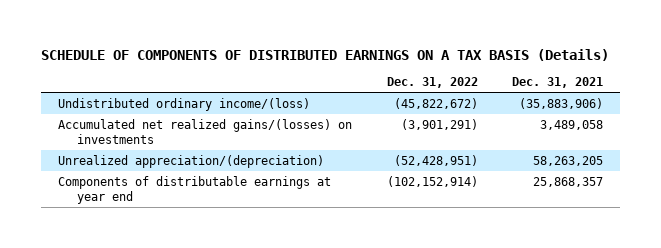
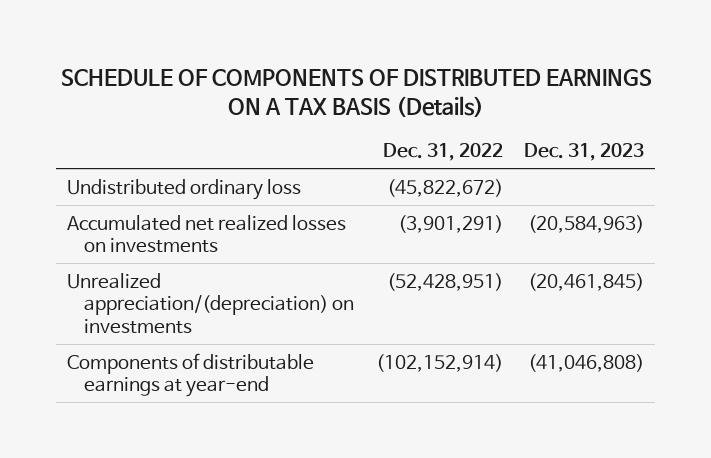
[511,77,603,89] Dec. 31, 2021 -> none
none -> [524,142,645,161] Dec. 31, 2023
[58,97,311,111] Undistributed ordinary income/(loss) -> [66,178,301,200] Undistributed ordinary loss
[58,118,353,144] Accumulated net realized gains/(losses) on investments -> [66,214,346,254] Accumulated net realized losses on investments
[58,154,325,168] Unrealized appreciation/(depreciation) -> [66,272,354,334] Unrealized appreciation/(depreciation) on investments
[58,175,332,204] Components of distributable earnings at year end -> [66,352,314,398] Components of distributable earnings at year-end

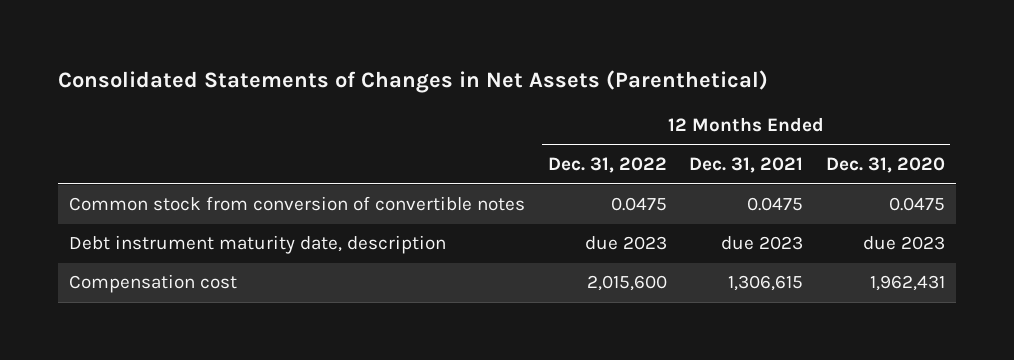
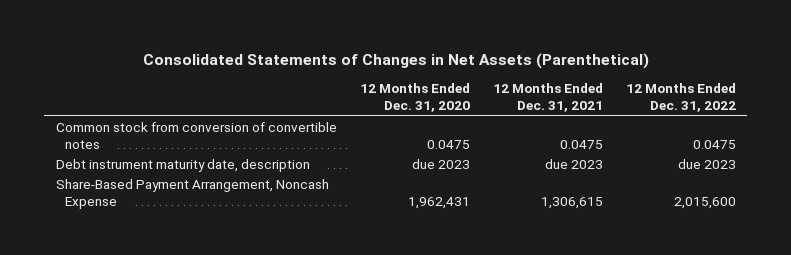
[69,274,238,294] Compensation cost -> [55,178,329,209] Share-Based Payment Arrangement, Noncash Expense

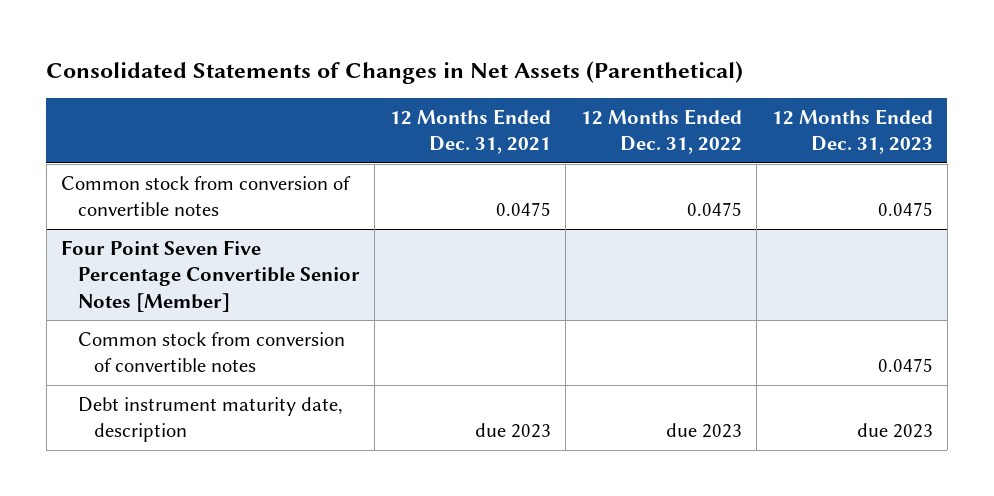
[359,83,470,113] 12 Months Ended Dec. 31, 2020 -> none
none -> [771,108,933,155] 12 Months Ended Dec. 31, 2023
none -> [61,239,360,312] Four Point Seven Five Percentage Convertible Senior Notes [Member]
none -> [77,331,345,373] Common stock from conversion of convertible notes
[55,178,329,209] Share-Based Payment Arrangement, Noncash Expense -> none

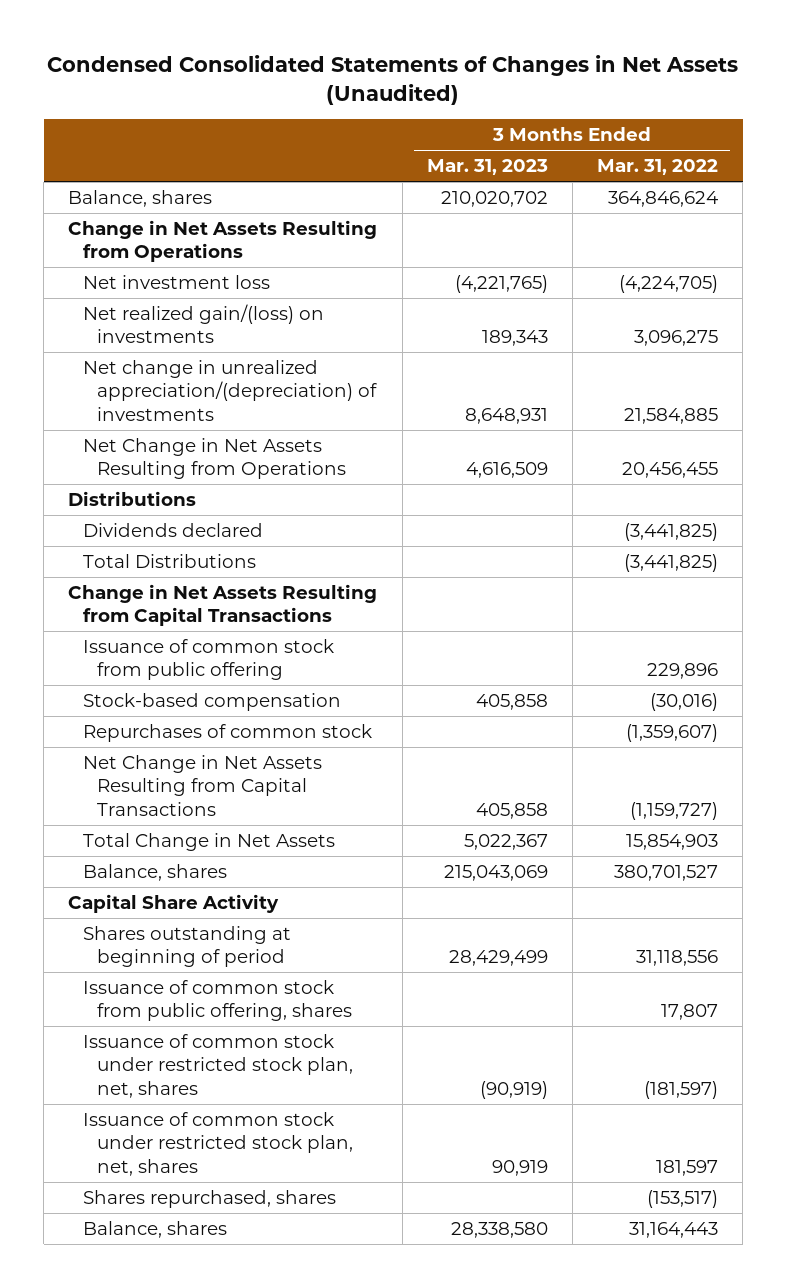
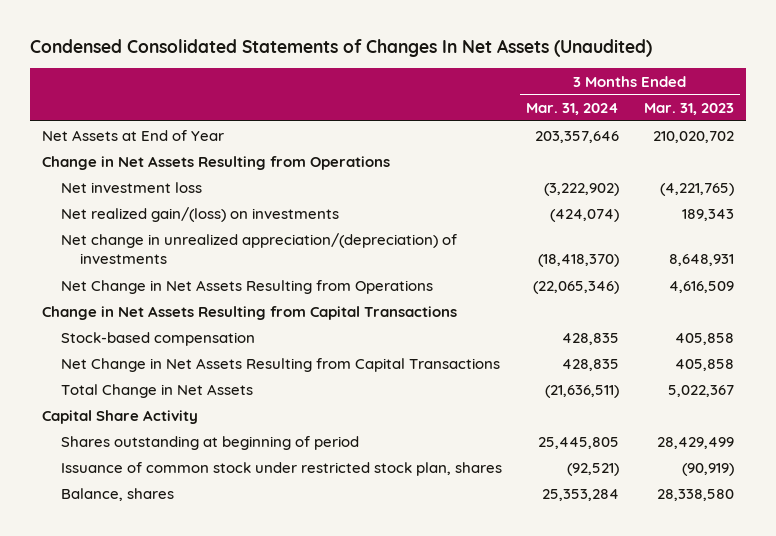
[47,55,739,105] Condensed Consolidated Statements of Changes in Net Assets (Unaudited) -> [29,39,652,58] Condensed Consolidated Statements of Changes In Net Assets (Unaudited)
[596,158,718,175] Mar. 31, 2022 -> none
none -> [526,103,620,116] Mar. 31, 2024
[68,189,213,207] Balance, shares -> [41,129,224,141] Net Assets at End of Year
[68,490,197,506] Distributions -> none
[82,522,263,537] Dividends declared -> none
[82,553,256,568] Total Distributions -> none
[82,638,334,681] Issuance of common stock from public offering -> none
[82,723,372,742] Repurchases of common stock -> none
[82,863,227,881] Balance, shares -> none
[82,979,353,1022] Issuance of common stock from public offering, shares -> none
[82,1111,354,1176] Issuance of common stock under restricted stock plan, net, shares -> none
[82,1189,336,1208] Shares repurchased, shares -> none
[82,1033,354,1098] Issuance of common stock under restricted stock plan, net, shares -> [60,461,502,476] Issuance of common stock under restricted stock plan, shares

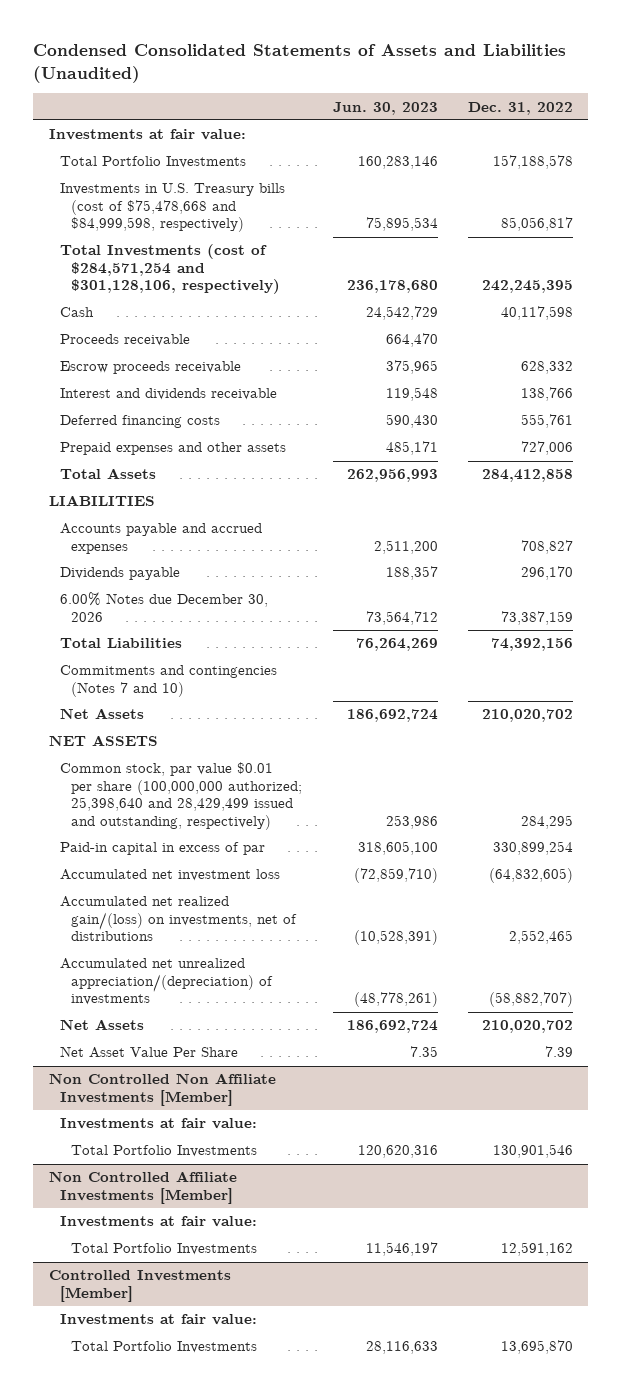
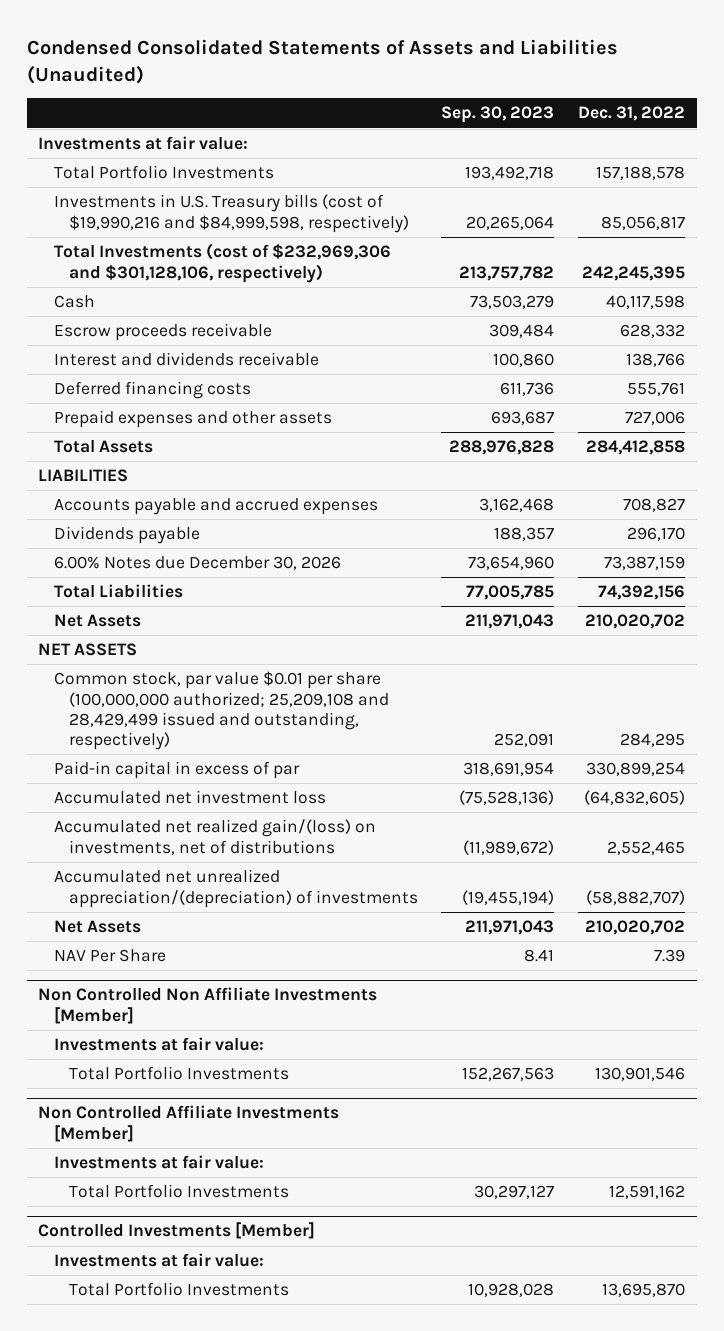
[332,101,438,115] Jun. 30, 2023 -> none
none -> [441,106,555,124] Sep. 30, 2023
[60,183,286,233] Investments in U.S. Treasury bills (cost of $75,478,668 and $84,999,598, respectively) -> [53,194,409,233] Investments in U.S. Treasury bills (cost of $19,990,216 and $84,999,598, respectively)
[60,244,281,295] Total Investments (cost of $284,571,254 and $301,128,106, respectively) -> [53,243,391,283] Total Investments (cost of $232,969,306 and $301,128,106, respectively)
[60,334,191,347] Proceeds receivable -> none
[60,665,278,697] Commitments and contingencies (Notes 7 and 10) -> none
[60,762,303,830] Common stock, par value $0.01 per share (100,000,000 authorized; 25,398,640 and 28,429,499 issued and outstanding, respectively) -> [53,671,389,751] Common stock, par value $0.01 per share (100,000,000 authorized; 25,209,108 and 28,429,499 issued and outstanding, respectively)
[60,1046,239,1059] Net Asset Value Per Share -> [53,949,166,963] NAV Per Share

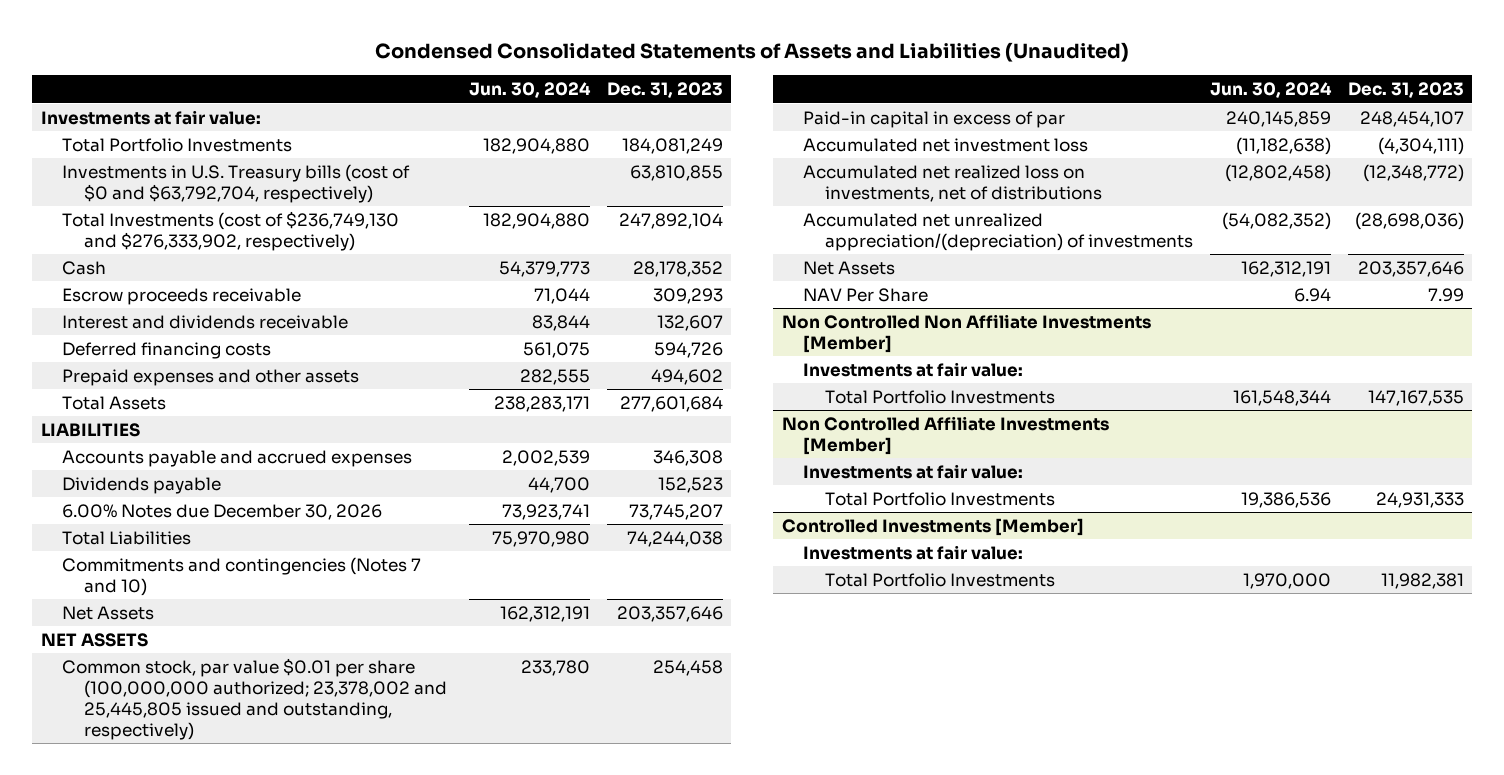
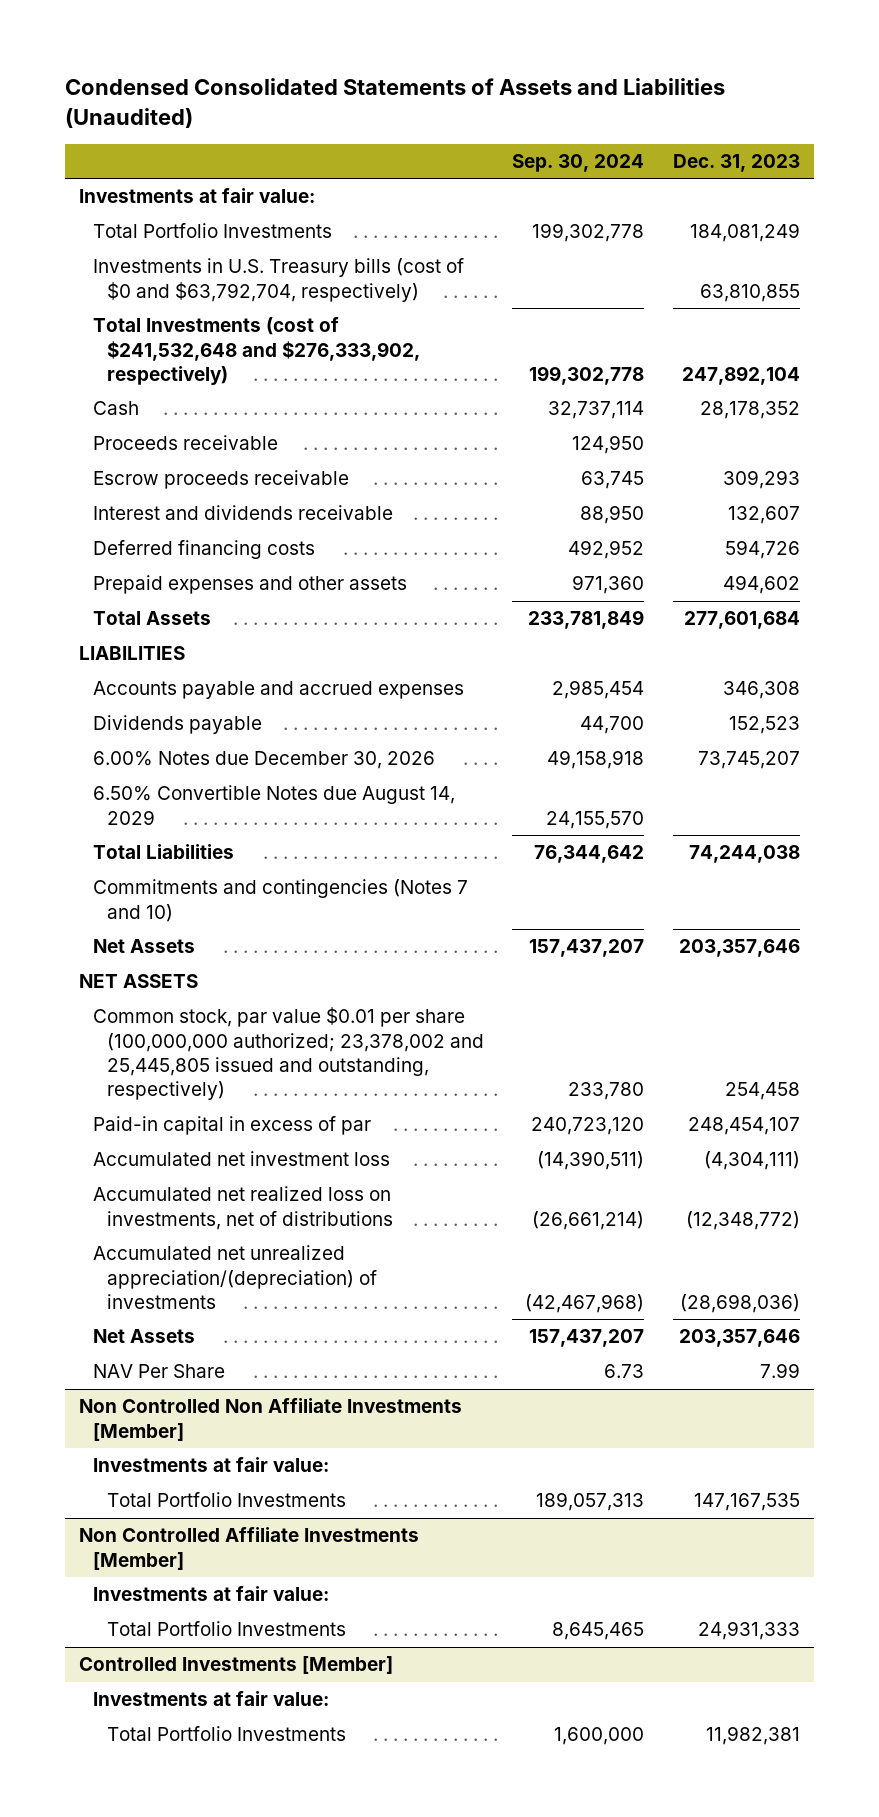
[468,82,591,99] Jun. 30, 2024 -> none
none -> [512,154,645,173] Sep. 30, 2024
[62,210,400,251] Total Investments (cost of $236,749,130 and $276,333,902, respectively) -> [93,317,420,385] Total Investments (cost of $241,532,648 and $276,333,902, respectively)
none -> [93,435,279,451] Proceeds receivable
none -> [93,785,456,825] 6.50% Convertible Notes due August 14, 2029

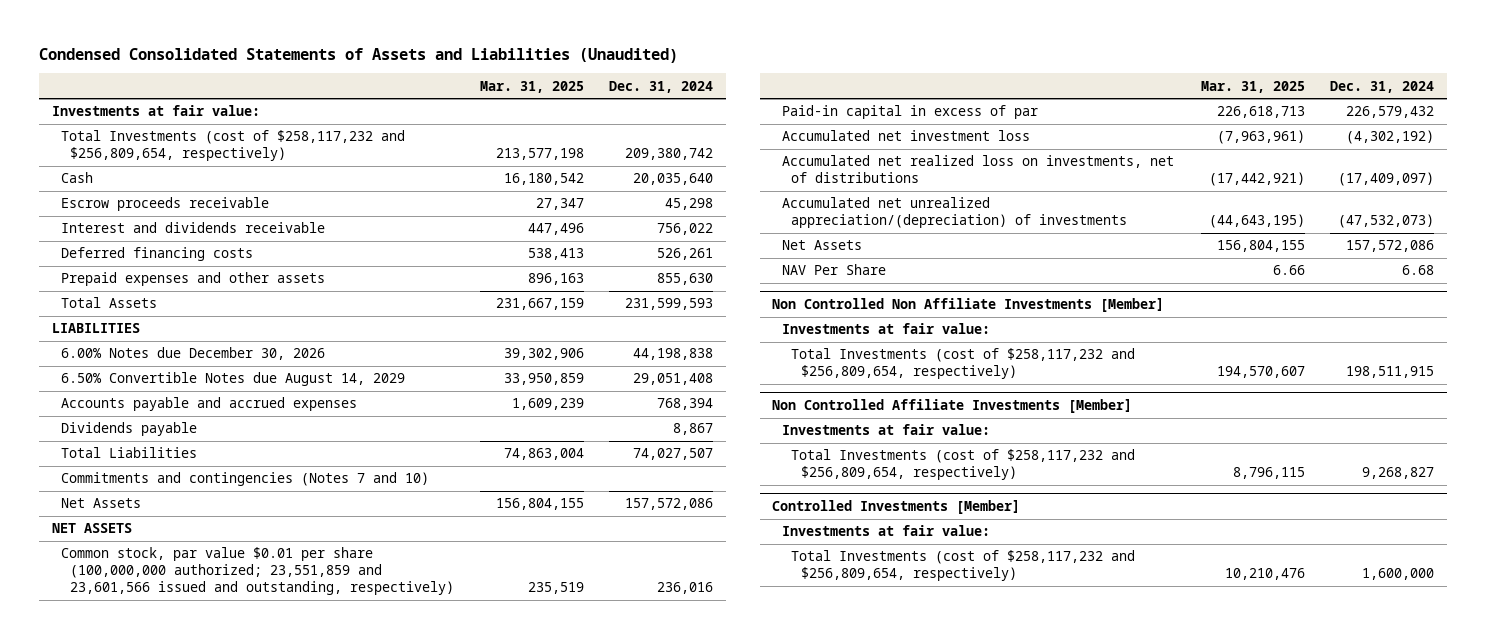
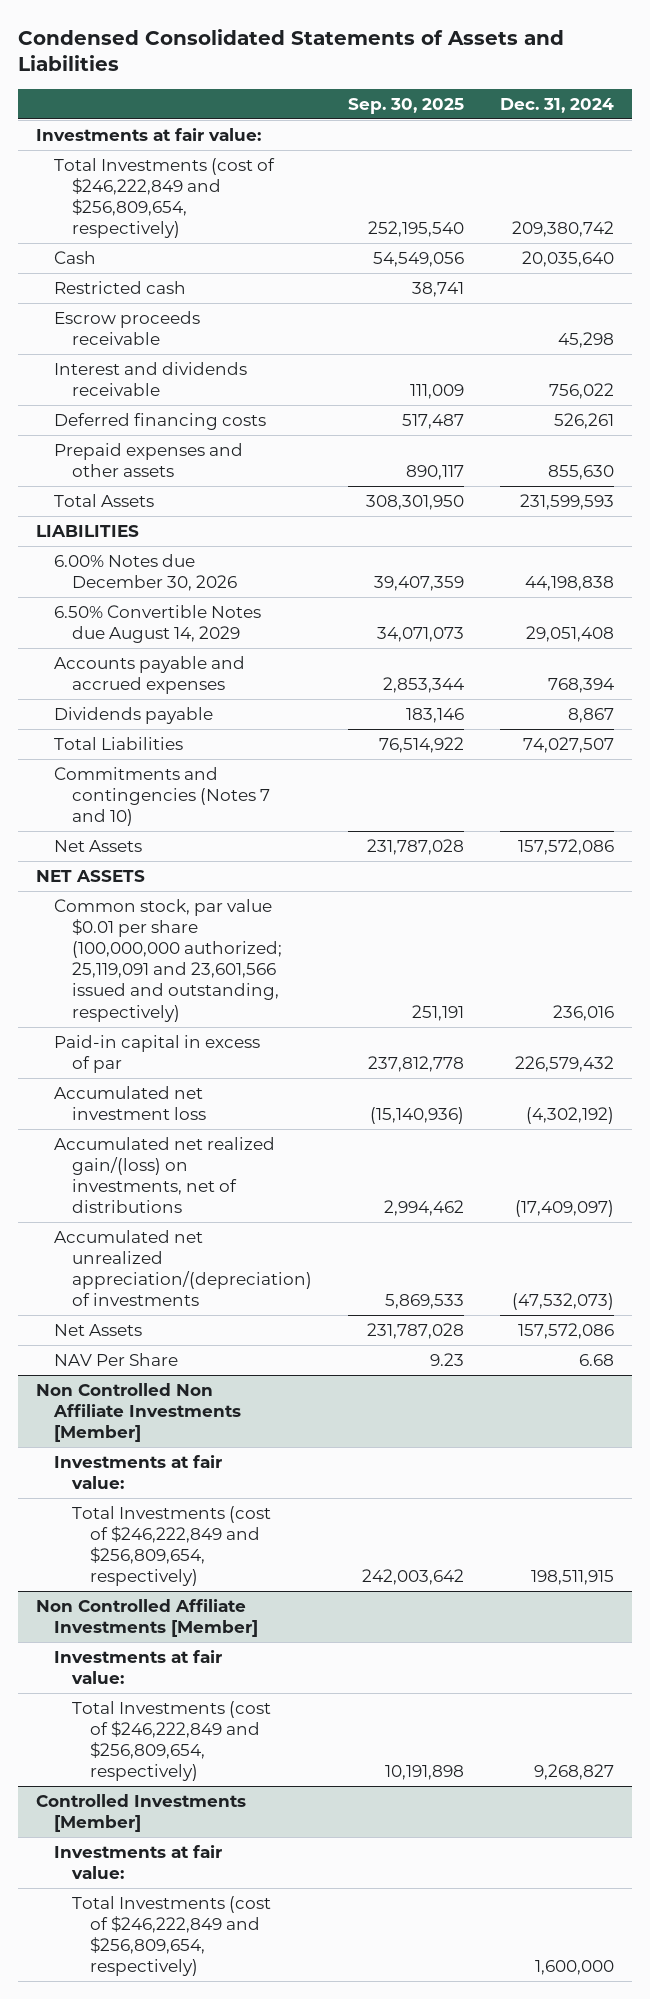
[38,47,678,63] Condensed Consolidated Statements of Assets and Liabilities (Unaudited) -> [17,28,564,72] Condensed Consolidated Statements of Assets and Liabilities
[479,80,584,93] Mar. 31, 2025 -> none
none -> [348,97,465,114] Sep. 30, 2025
[60,130,405,162] Total Investments (cost of $258,117,232 and $256,809,654, respectively) -> [53,157,275,239] Total Investments (cost of $246,222,849 and $256,809,654, respectively)
none -> [53,280,186,294] Restricted cash
[60,547,455,596] Common stock, par value $0.01 per share (100,000,000 authorized; 23,551,859 and 23,601,566 issued and outstanding, respectively) -> [53,898,282,1022] Common stock, par value $0.01 per share (100,000,000 authorized; 25,119,091 and 23,601,566 issued and outstanding, respectively)
[781,155,1174,184] Accumulated net realized loss on investments, net of distributions -> [53,1136,275,1214] Accumulated net realized gain/(loss) on investments, net of distributions
[791,348,1136,380] Total Investments (cost of $258,117,232 and $256,809,654, respectively) -> [71,1505,271,1587] Total Investments (cost of $246,222,849 and $256,809,654, respectively)
[791,449,1136,481] Total Investments (cost of $258,117,232 and $256,809,654, respectively) -> [71,1700,271,1782] Total Investments (cost of $246,222,849 and $256,809,654, respectively)
[791,550,1136,582] Total Investments (cost of $258,117,232 and $256,809,654, respectively) -> [71,1895,271,1977] Total Investments (cost of $246,222,849 and $256,809,654, respectively)

